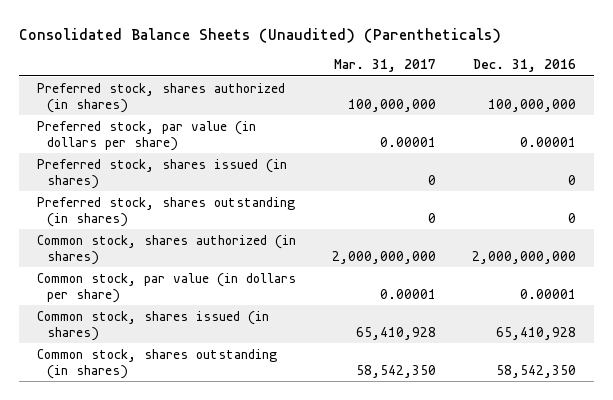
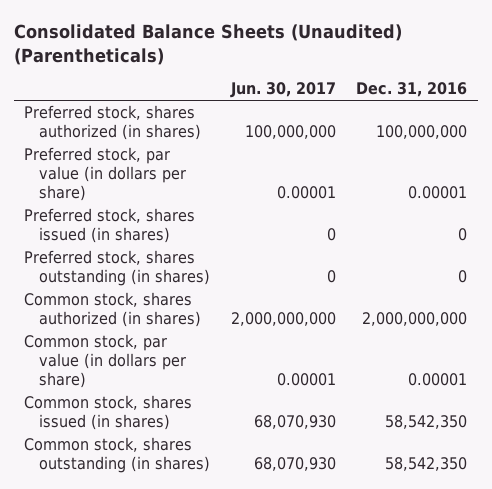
[334,59,437,73] Mar. 31, 2017 -> none
none -> [229,82,336,99] Jun. 30, 2017
[495,326,576,340] 65,410,928 -> [385,415,468,430] 58,542,350

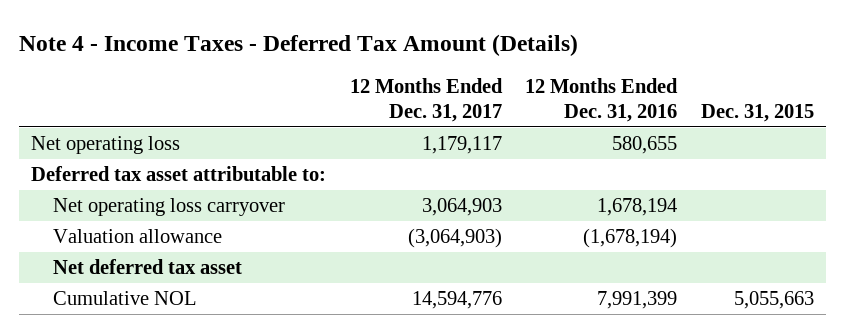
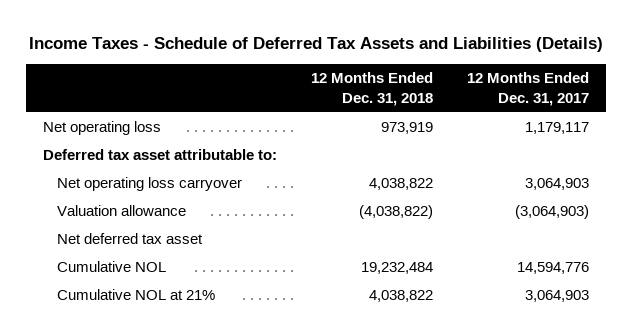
[19,33,579,56] Note 4 - Income Taxes - Deferred Tax Amount (Details) -> [29,37,604,53] Income Taxes - Schedule of Deferred Tax Assets and Liabilities (Details)
[525,78,679,122] 12 Months Ended Dec. 31, 2016 -> none
[700,103,814,122] Dec. 31, 2015 -> none
none -> [311,72,434,106] 12 Months Ended Dec. 31, 2018
none -> [57,289,216,301] Cumulative NOL at 21%

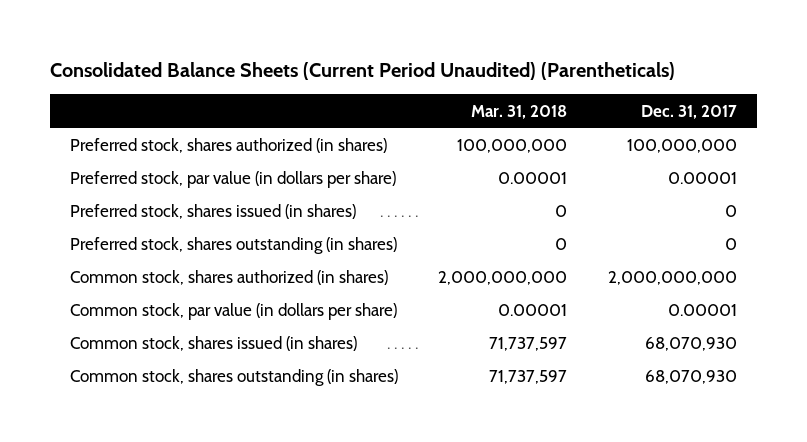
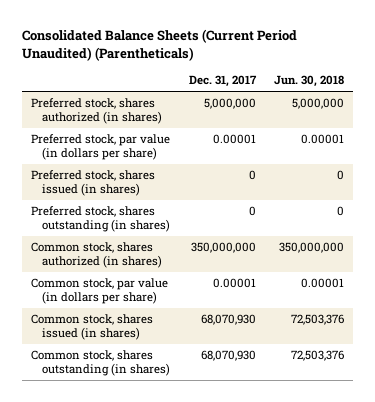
[471,104,568,119] Mar. 31, 2018 -> none
none -> [273,75,344,88] Jun. 30, 2018
[626,138,737,153] 100,000,000 -> [203,98,256,110] 5,000,000
[607,270,737,285] 2,000,000,000 -> [190,242,256,254] 350,000,000

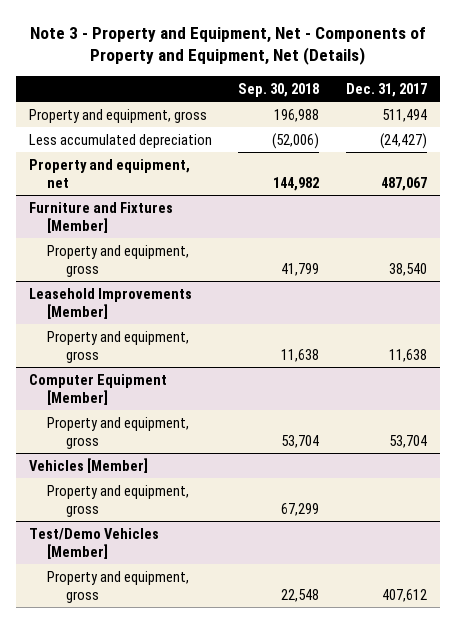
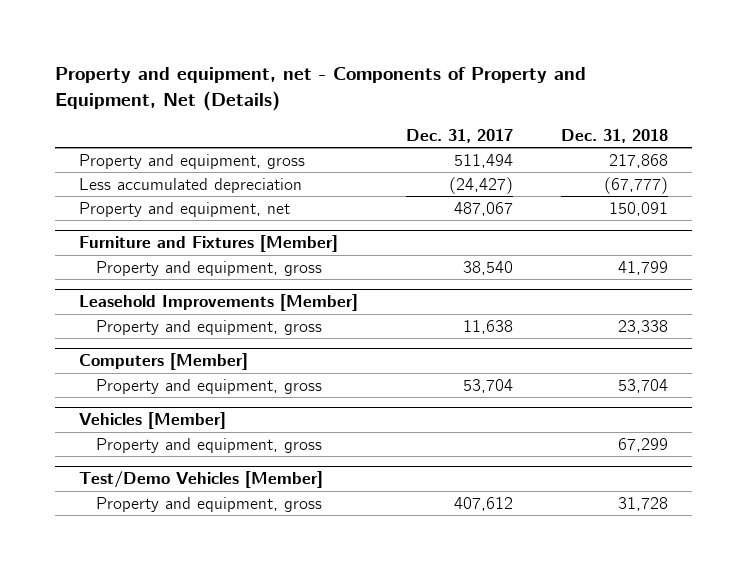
[29,26,426,66] Note 3 - Property and Equipment, Net - Components of Property and Equipment, Net (Details) -> [54,67,586,112] Property and equipment, net - Components of Property and Equipment, Net (Details)
[238,83,320,98] Sep. 30, 2018 -> none
none -> [560,128,668,143] Dec. 31, 2018
[28,373,167,405] Computer Equipment [Member] -> [78,353,248,371] Computers [Member]

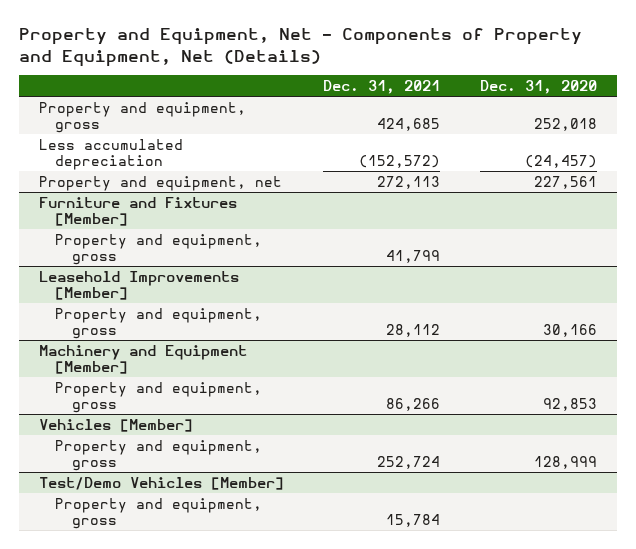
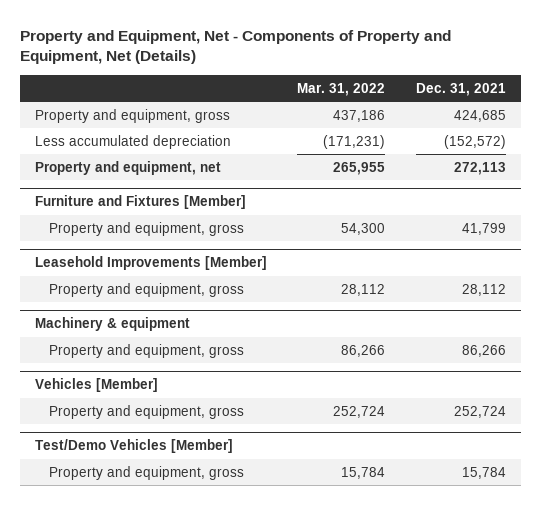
[479,79,597,94] Dec. 31, 2020 -> none
none -> [297,82,386,96] Mar. 31, 2022
[38,344,247,374] Machinery and Equipment [Member] -> [34,317,190,332] Machinery & equipment

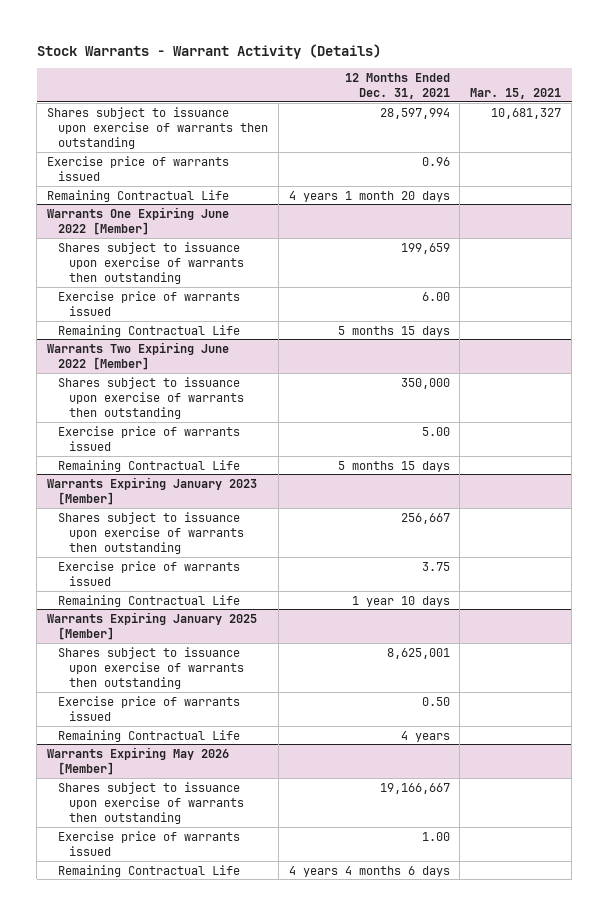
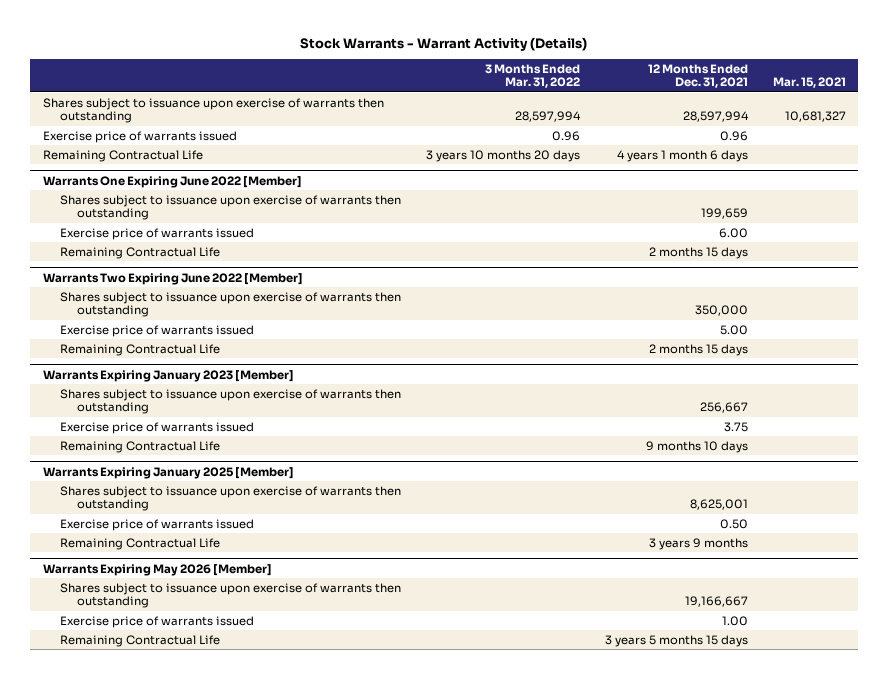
none -> [484,63,580,89] 3 Months Ended Mar. 31, 2022
[288,190,450,202] 4 years 1 month 20 days -> [616,149,748,162] 4 years 1 month 6 days
[337,325,450,337] 5 months 15 days -> [648,246,748,259] 2 months 15 days
[337,460,450,472] 5 months 15 days -> [648,343,748,356] 2 months 15 days
[351,595,450,607] 1 year 10 days -> [645,440,748,453] 9 months 10 days
[400,730,450,742] 4 years -> [648,537,748,550] 3 years 9 months
[288,865,450,877] 4 years 4 months 6 days -> [604,634,748,647] 3 years 5 months 15 days

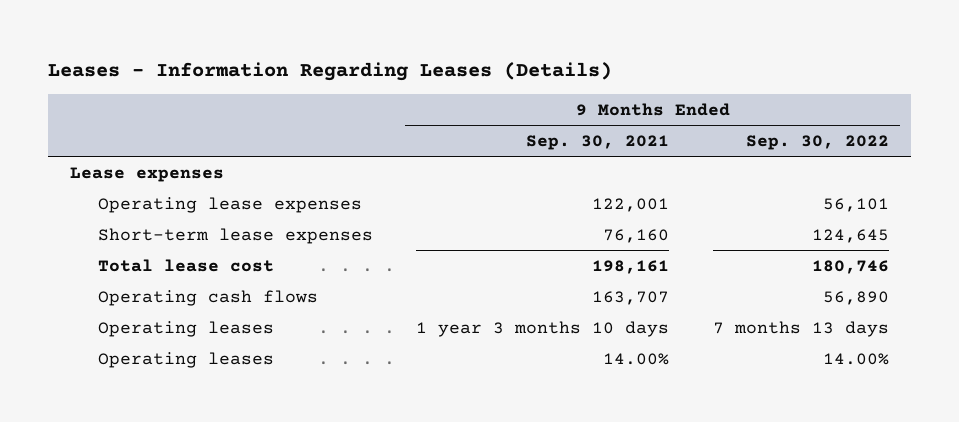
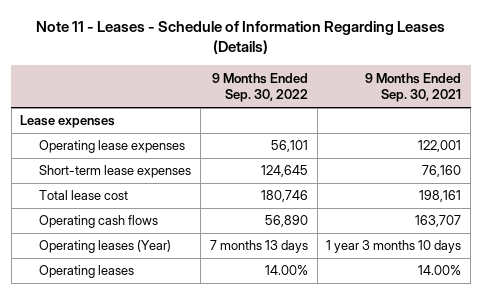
[47,61,612,81] Leases - Information Regarding Leases (Details) -> [35,20,445,55] Note 11 - Leases - Schedule of Information Regarding Leases (Details)
[97,320,274,337] Operating leases -> [39,240,172,254] Operating leases (Year)

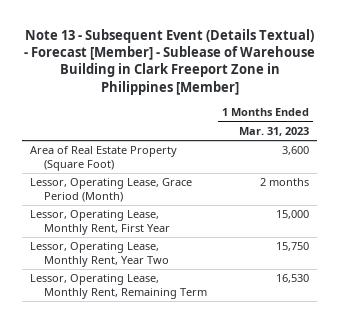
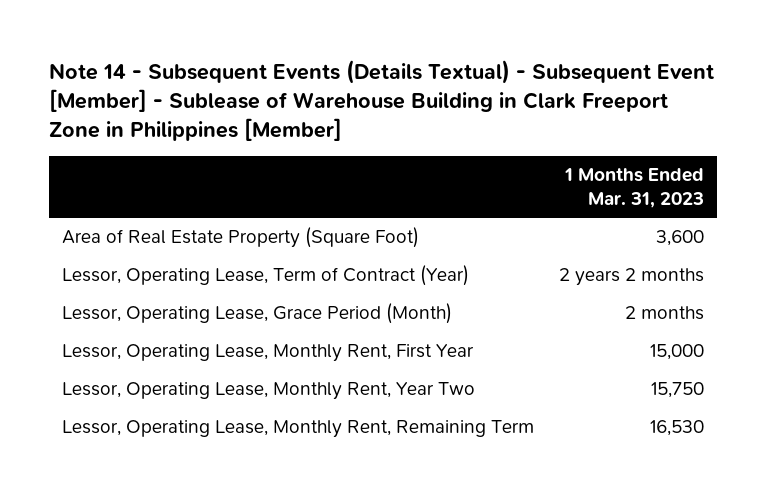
[23,28,315,95] Note 13 - Subsequent Event (Details Textual) - Forecast [Member] - Sublease of Warehouse Building in Clark Freeport Zone in Philippines [Member] -> [49,59,715,142] Note 14 - Subsequent Events (Details Textual) - Subsequent Event [Member] - Sublease of Warehouse Building in Clark Freeport Zone in Philippines [Member]
none -> [62,265,470,287] Lessor, Operating Lease, Term of Contract (Year)

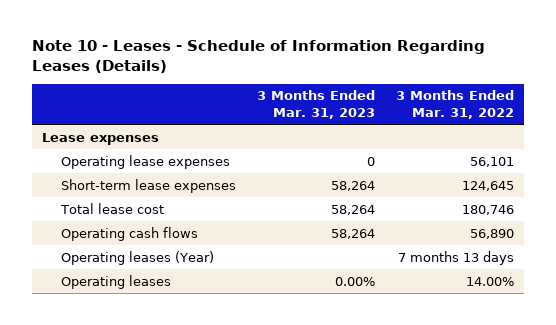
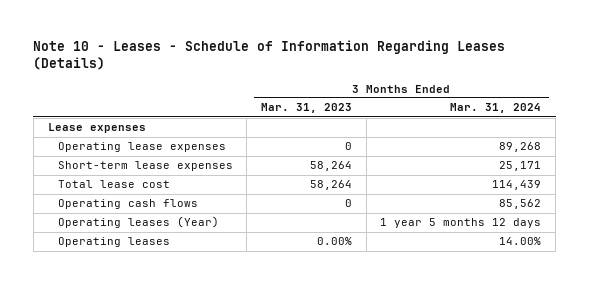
[395,90,514,119] 3 Months Ended Mar. 31, 2022 -> none
none -> [450,103,542,114] Mar. 31, 2024
[330,228,375,239] 58,264 -> [345,199,353,208] 0

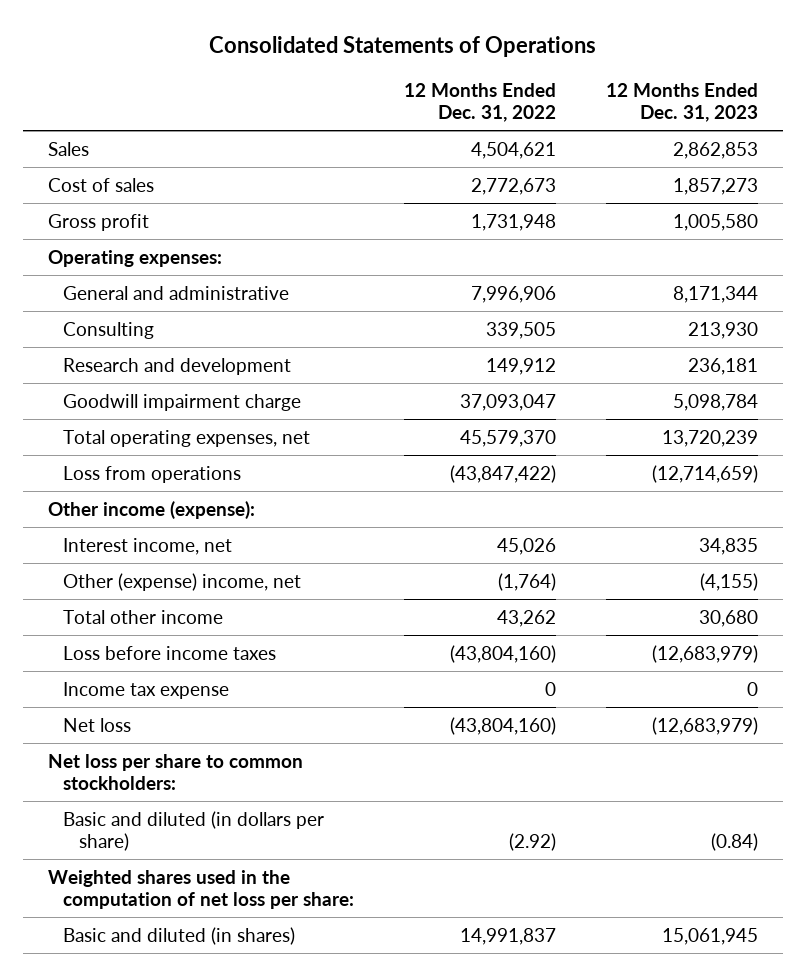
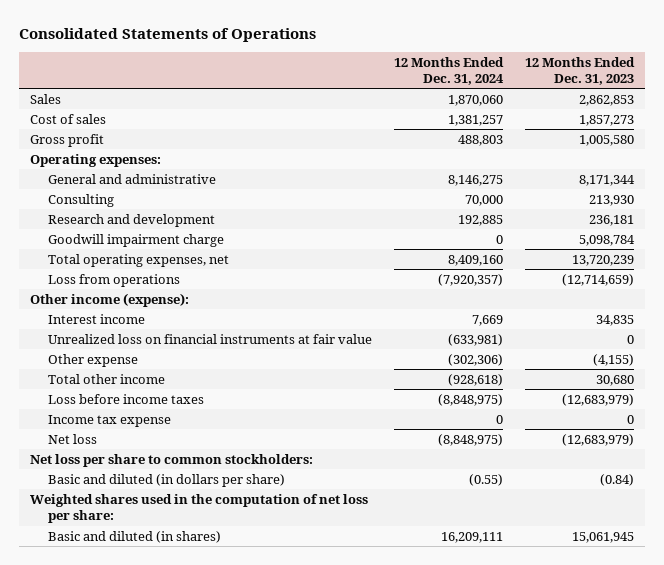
[404,82,557,122] 12 Months Ended Dec. 31, 2022 -> none
none -> [393,56,504,85] 12 Months Ended Dec. 31, 2024
[63,537,233,555] Interest income, net -> [47,313,145,324] Interest income
none -> [47,333,372,344] Unrealized loss on financial instruments at fair value
[63,572,302,591] Other (expense) income, net -> [47,353,138,367] Other expense

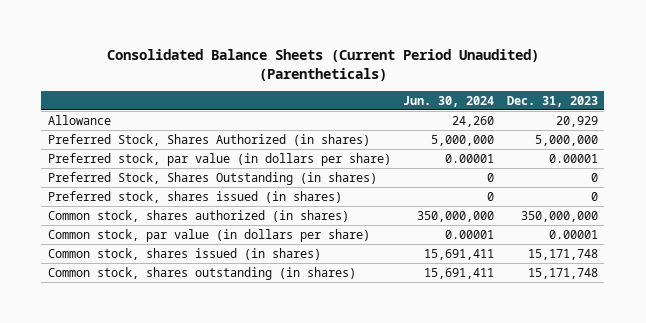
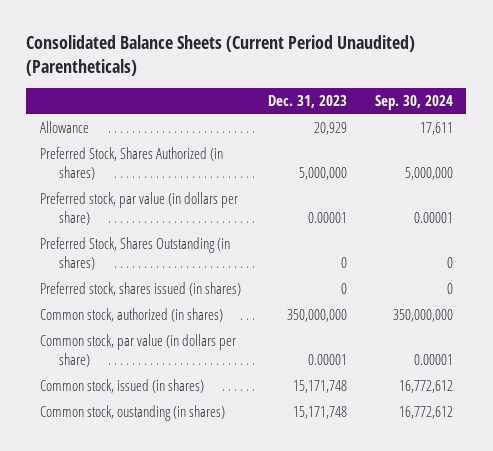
[403,95,495,107] Jun. 30, 2024 -> none
none -> [374,95,453,111] Sep. 30, 2024
[47,209,349,222] Common stock, shares authorized (in shares) -> [39,308,223,323] Common stock, authorized (in shares)
[47,247,321,260] Common stock, shares issued (in shares) -> [39,379,204,394] Common stock, issued (in shares)
[47,266,356,280] Common stock, shares outstanding (in shares) -> [39,405,225,422] Common stock, oustanding (in shares)

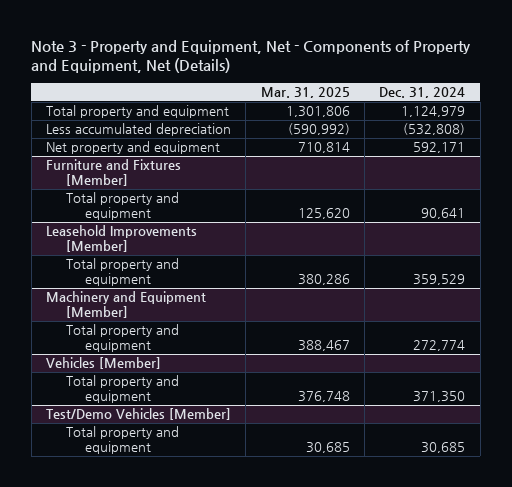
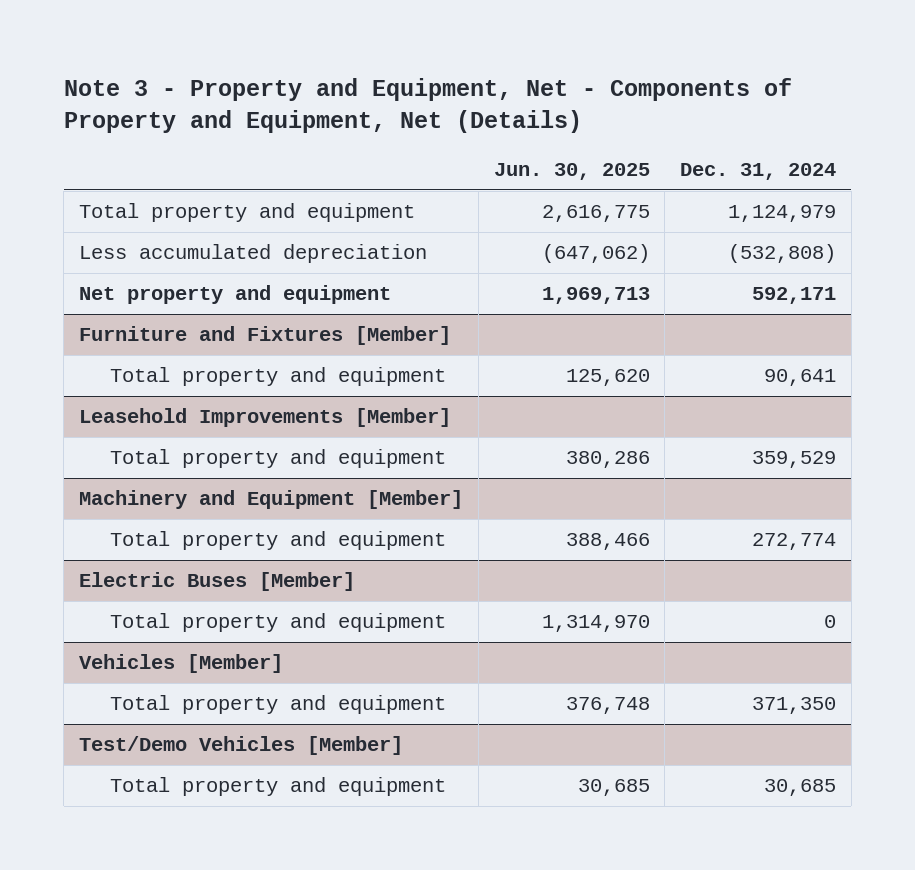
[260,87,350,99] Mar. 31, 2025 -> none
none -> [493,162,650,180] Jun. 30, 2025
none -> [79,572,356,592] Electric Buses [Member]
none -> [110,613,447,633] Total property and equipment

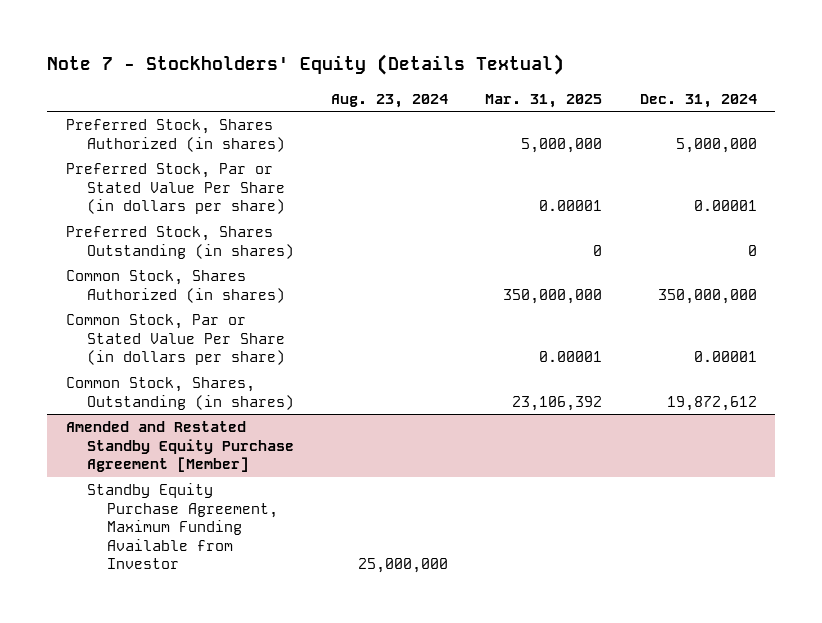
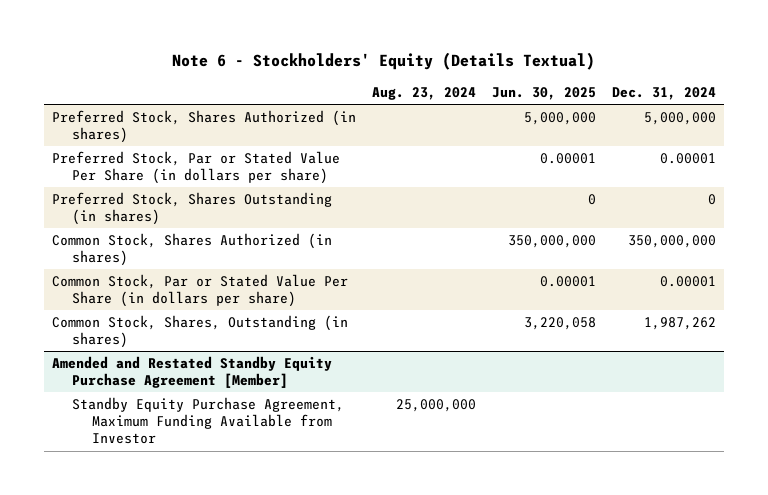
[46,54,564,76] Note 7 - Stockholders' Equity (Details Textual) -> [172,51,596,70] Note 6 - Stockholders' Equity (Details Textual)
[485,93,603,108] Mar. 31, 2025 -> none
none -> [492,86,597,100] Jun. 30, 2025
[666,395,757,411] 19,872,612 -> [644,317,717,331] 1,987,262

